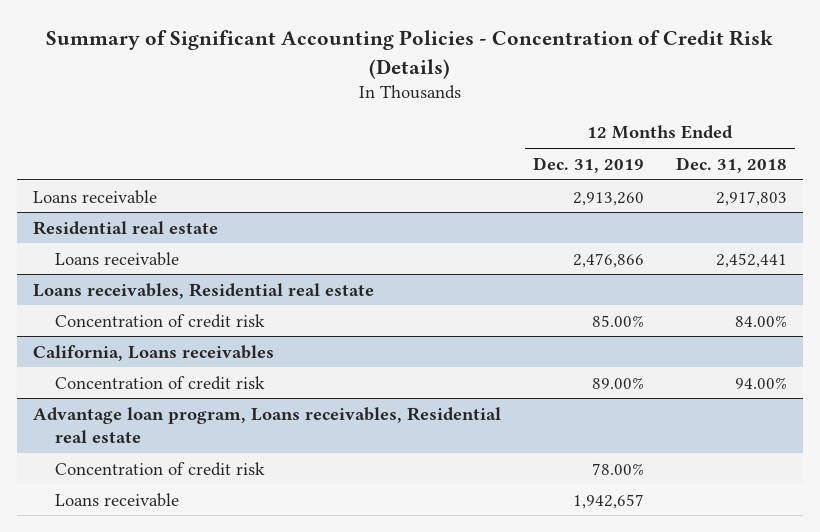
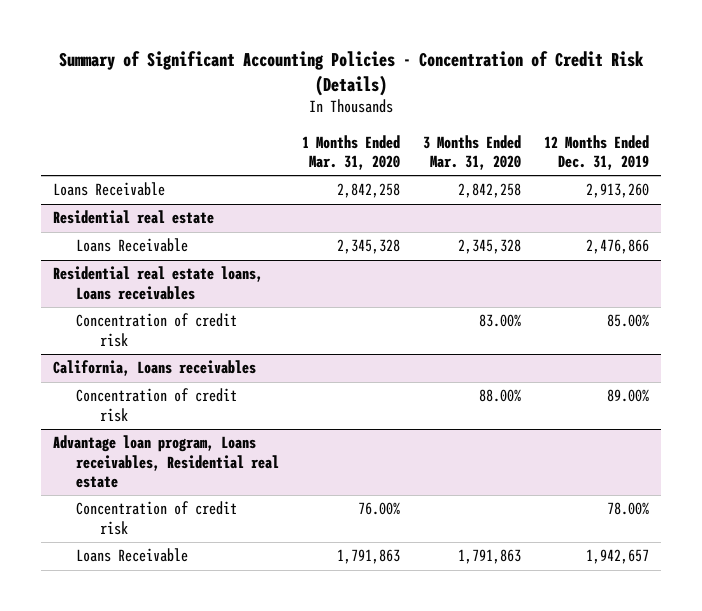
[676,156,788,173] Dec. 31, 2018 -> none
none -> [302,134,401,170] 1 Months Ended Mar. 31, 2020
none -> [423,134,522,170] 3 Months Ended Mar. 31, 2020
[32,189,157,204] Loans receivable -> [52,182,165,197] Loans Receivable
[55,251,180,266] Loans receivable -> [76,238,189,253] Loans Receivable
[32,282,374,299] Loans receivables, Residential real estate -> [52,266,263,300] Residential real estate loans, Loans receivables
[55,492,180,507] Loans receivable -> [76,548,189,563] Loans Receivable

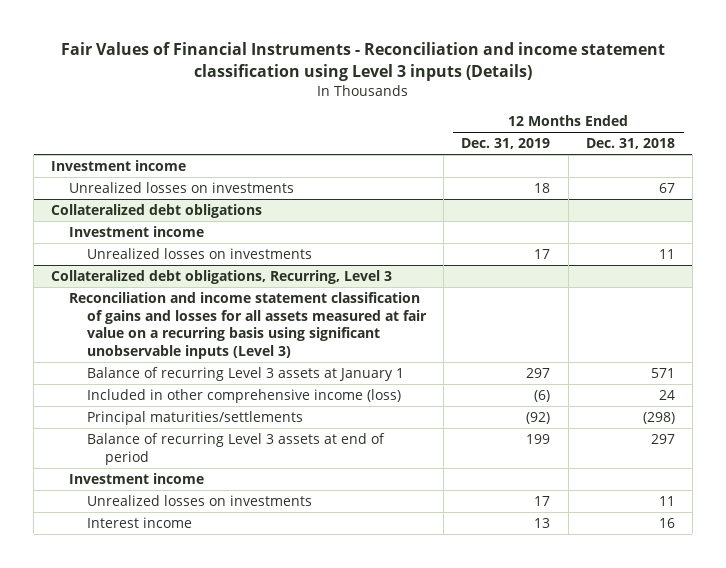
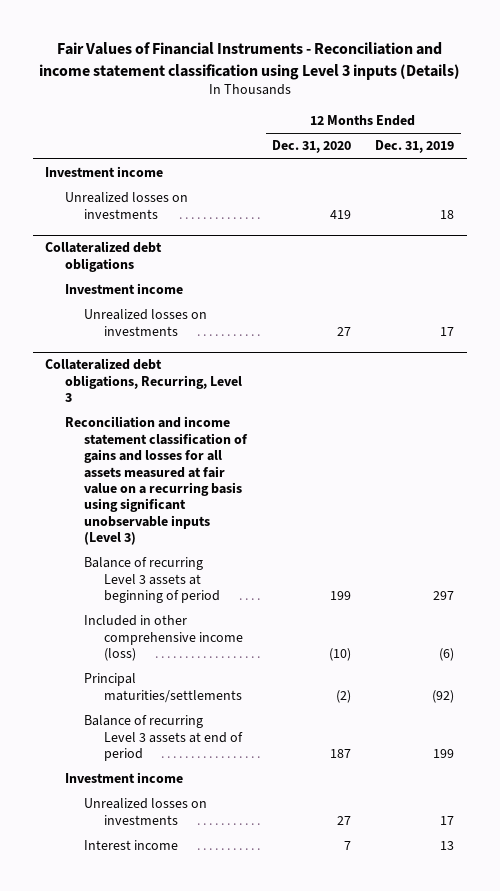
[585,138,675,150] Dec. 31, 2018 -> none
none -> [271,140,351,154] Dec. 31, 2020
[87,367,405,382] Balance of recurring Level 3 assets at January 1 -> [84,557,221,604] Balance of recurring Level 3 assets at beginning of period

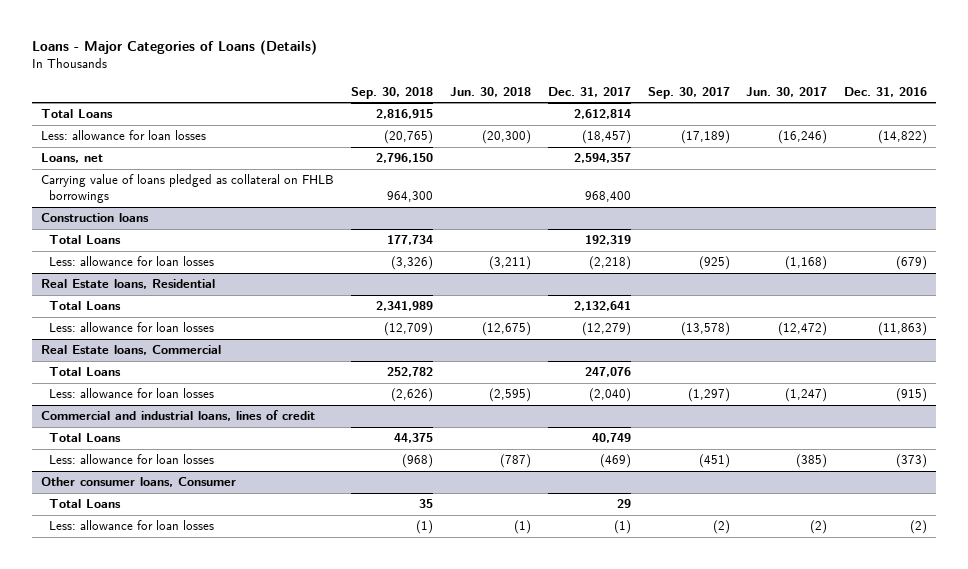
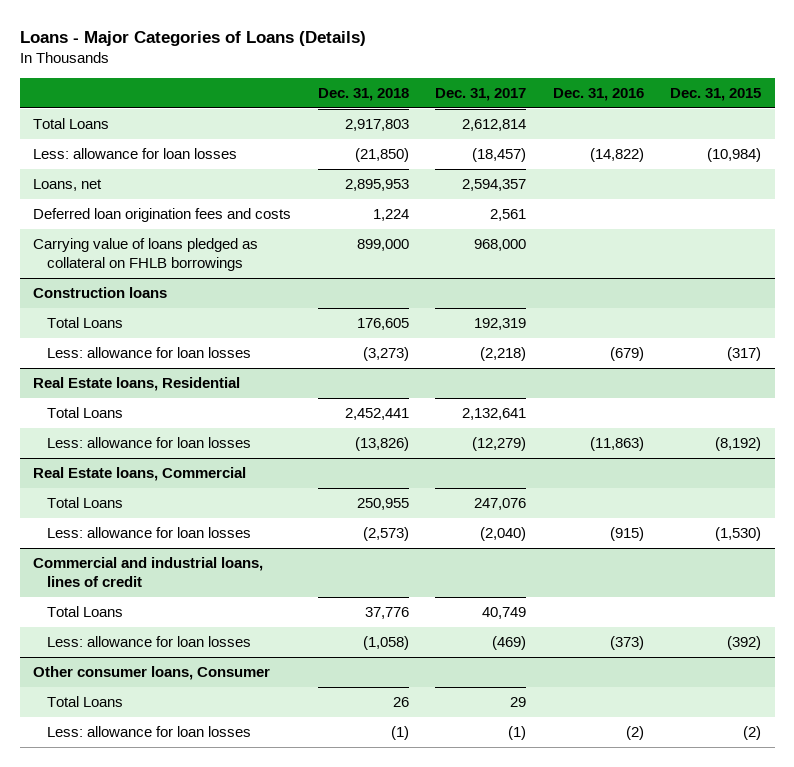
[350,86,433,99] Sep. 30, 2018 -> none
[449,86,531,97] Jun. 30, 2018 -> none
[647,86,730,99] Sep. 30, 2017 -> none
[746,86,828,97] Jun. 30, 2017 -> none
none -> [317,87,409,101] Dec. 31, 2018
none -> [670,87,762,101] Dec. 31, 2015
none -> [33,208,292,223] Deferred loan origination fees and costs
[584,191,631,203] 968,400 -> [474,239,527,252] 968,000

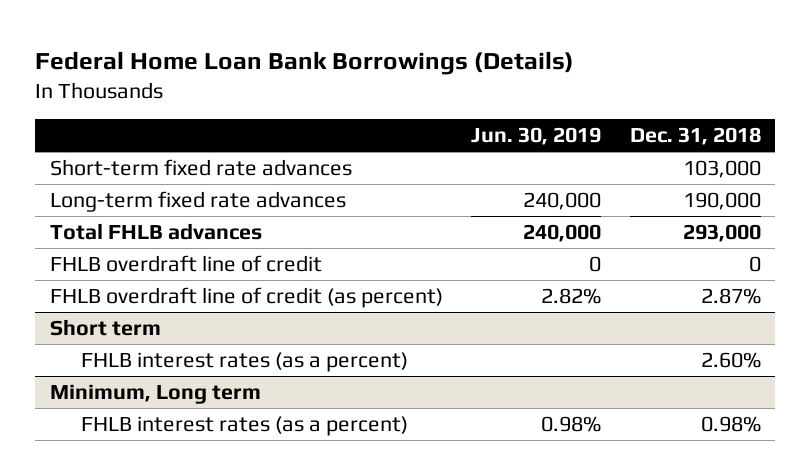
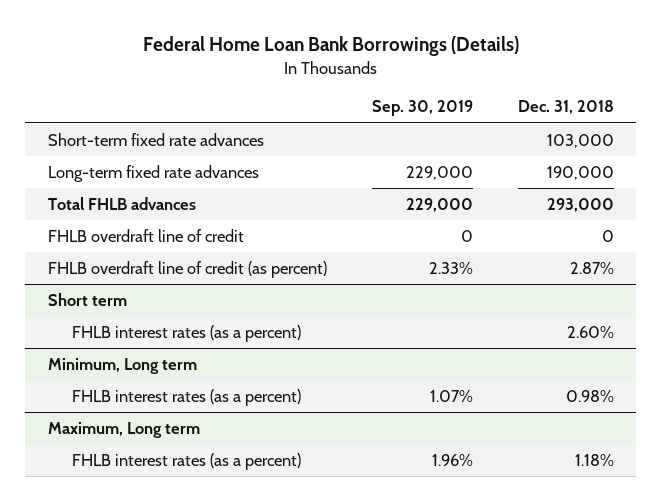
[471,127,602,146] Jun. 30, 2019 -> none
none -> [371,100,473,117] Sep. 30, 2019
none -> [47,422,200,439] Maximum, Long term
none -> [72,453,302,471] FHLB interest rates (as a percent)

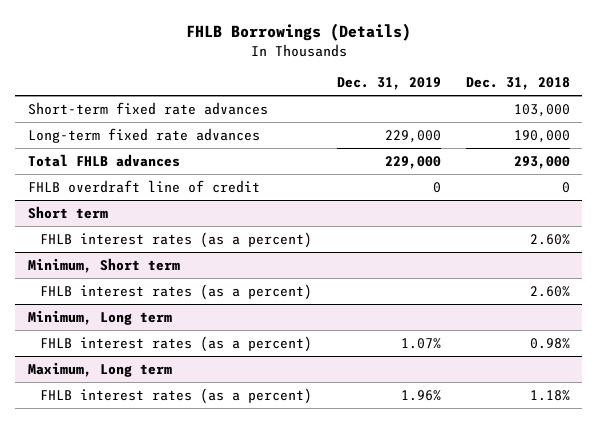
[142,36,519,57] Federal Home Loan Bank Borrowings (Details) -> [185,22,411,41] FHLB Borrowings (Details)
[371,100,473,117] Sep. 30, 2019 -> none
none -> [336,77,441,91] Dec. 31, 2019
[47,261,327,279] FHLB overdraft line of credit (as percent) -> none
none -> [27,257,180,273] Minimum, Short term
none -> [39,283,312,300] FHLB interest rates (as a percent)

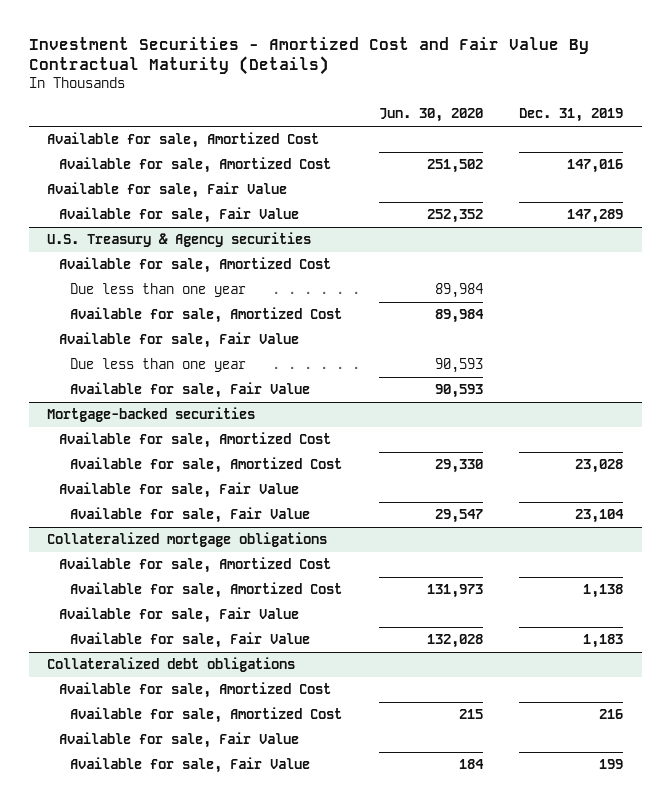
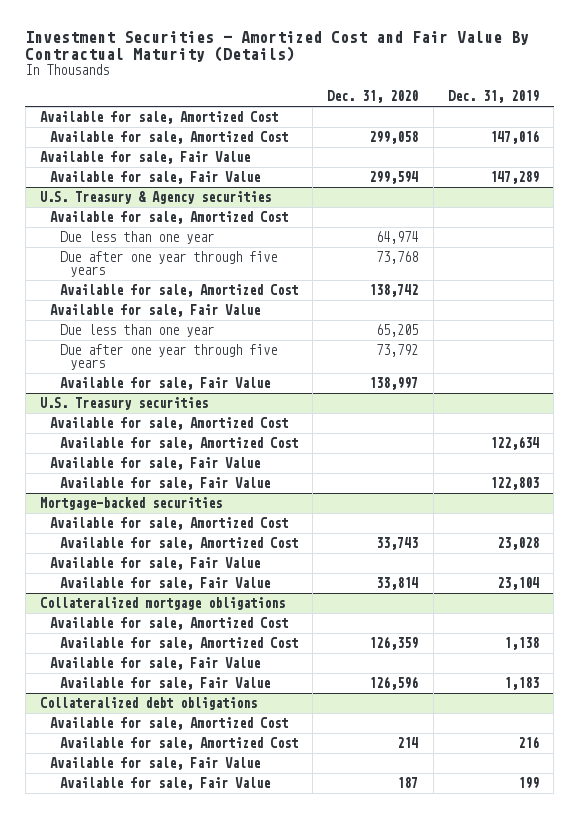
[378,108,483,123] Jun. 30, 2020 -> none
none -> [327,90,419,104] Dec. 31, 2020
none -> [59,251,277,278] Due after one year through five years
none -> [59,344,277,371] Due after one year through five years
none -> [39,397,208,411] U.S. Treasury securities
none -> [49,417,288,431] Available for sale, Amortized Cost
none -> [59,437,298,451] Available for sale, Amortized Cost
none -> [49,457,260,471] Available for sale, Fair Value
none -> [59,477,270,491] Available for sale, Fair Value

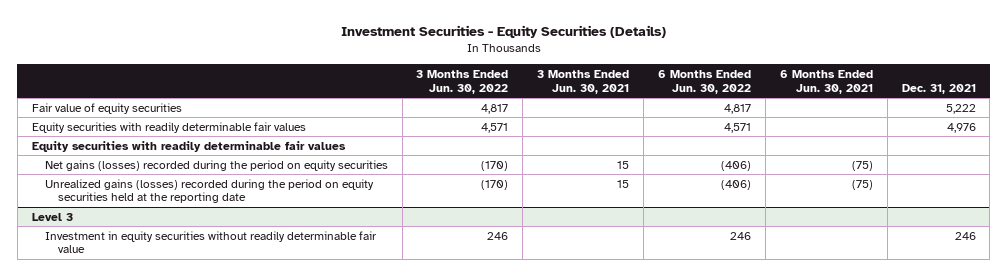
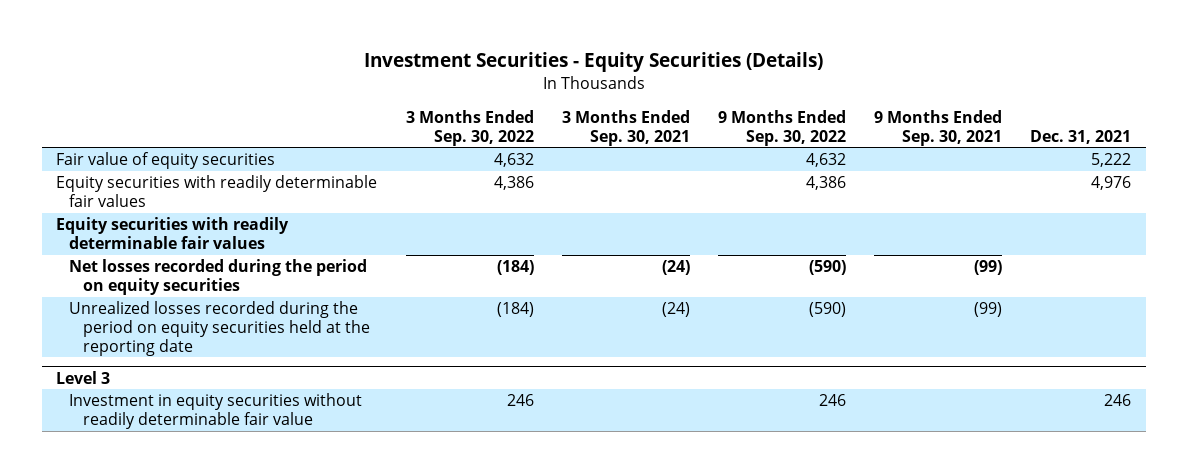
[416,69,509,94] 3 Months Ended Jun. 30, 2022 -> none
[537,69,630,94] 3 Months Ended Jun. 30, 2021 -> none
[657,69,751,94] 6 Months Ended Jun. 30, 2022 -> none
[779,69,873,94] 6 Months Ended Jun. 30, 2021 -> none
none -> [405,109,534,146] 3 Months Ended Sep. 30, 2022
none -> [561,109,690,146] 3 Months Ended Sep. 30, 2021
none -> [717,109,846,146] 9 Months Ended Sep. 30, 2022
none -> [874,109,1003,146] 9 Months Ended Sep. 30, 2021
[44,159,388,171] Net gains (losses) recorded during the period on equity securities -> [69,259,368,295] Net losses recorded during the period on equity securities
[44,178,374,204] Unrealized gains (losses) recorded during the period on equity securities held at the reporting date -> [69,301,370,356] Unrealized losses recorded during the period on equity securities held at the reporting date

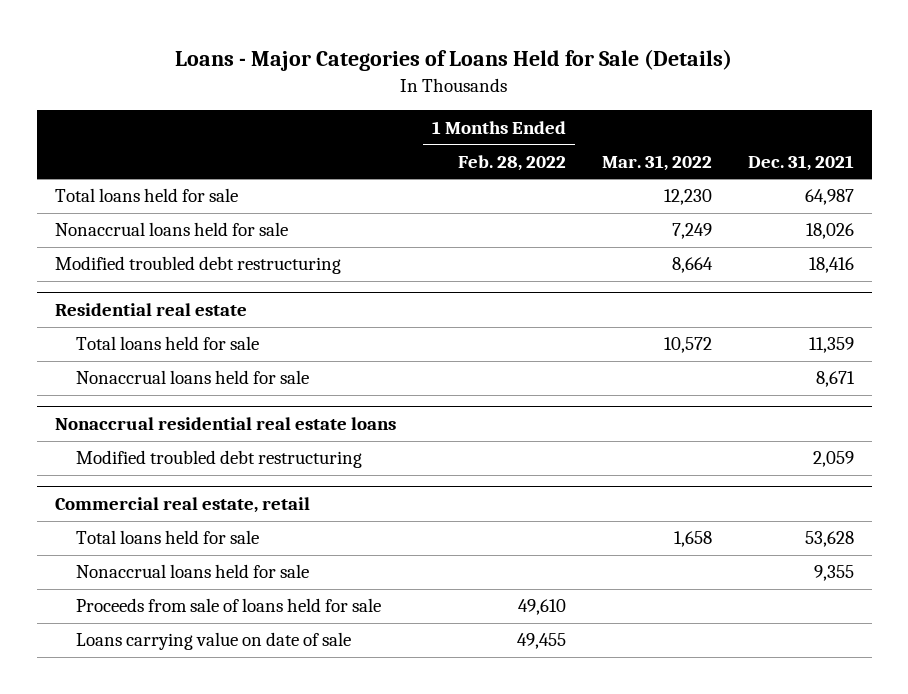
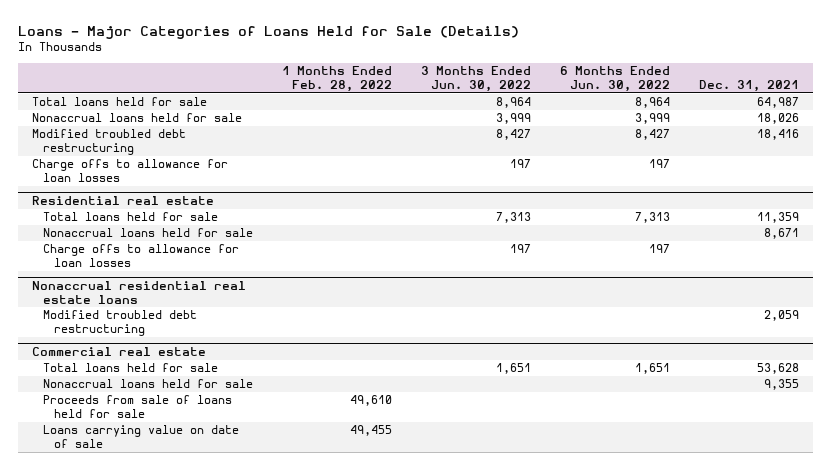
[601,154,712,171] Mar. 31, 2022 -> none
none -> [421,66,532,92] 3 Months Ended Jun. 30, 2022
none -> [560,66,671,92] 6 Months Ended Jun. 30, 2022
none -> [32,159,229,182] Charge offs to allowance for loan losses
none -> [43,244,240,267] Charge offs to allowance for loan losses
[54,497,310,514] Commercial real estate, retail -> [32,347,207,357] Commercial real estate

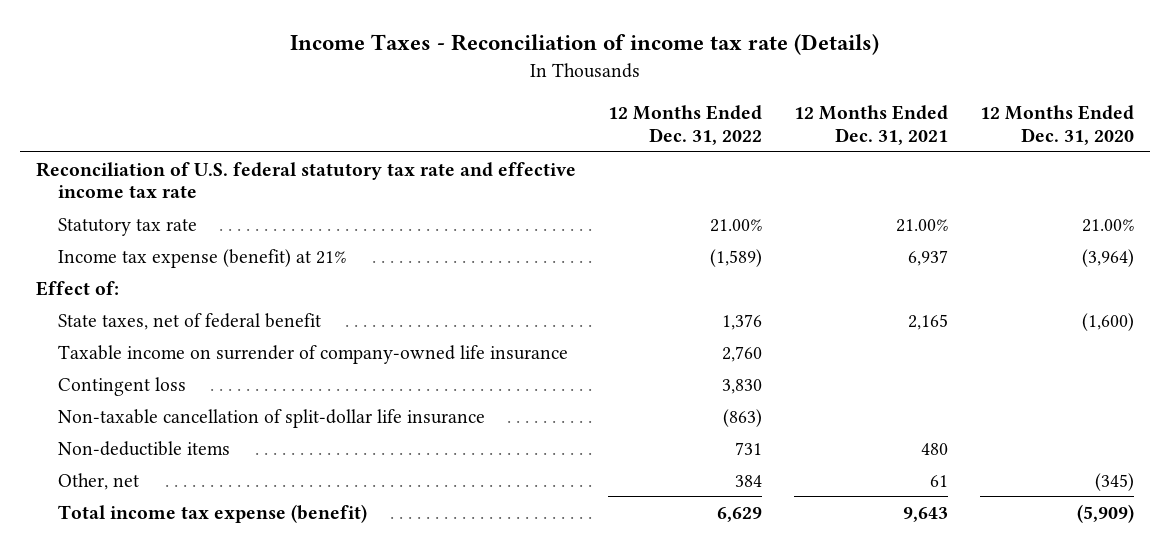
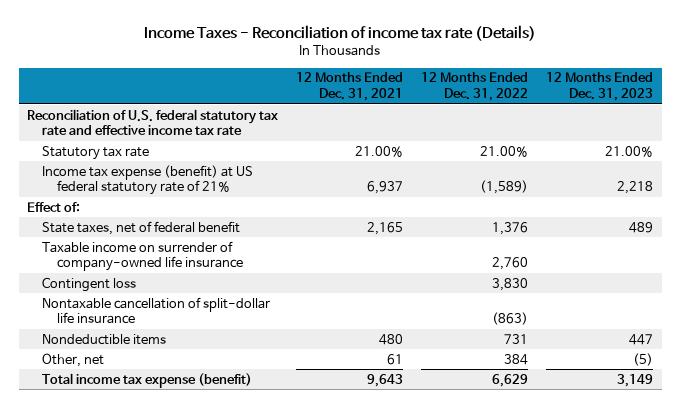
[979,105,1134,146] 12 Months Ended Dec. 31, 2020 -> none
none -> [546,72,654,102] 12 Months Ended Dec. 31, 2023
[57,248,346,268] Income tax expense (benefit) at 21% -> [42,164,254,196] Income tax expense (benefit) at US federal statutory rate of 21%
[57,408,485,428] Non-taxable cancellation of split-dollar life insurance -> [42,296,271,325] Nontaxable cancellation of split-dollar life insurance
[57,440,230,456] Non-deductible items -> [42,333,167,345] Nondeductible items

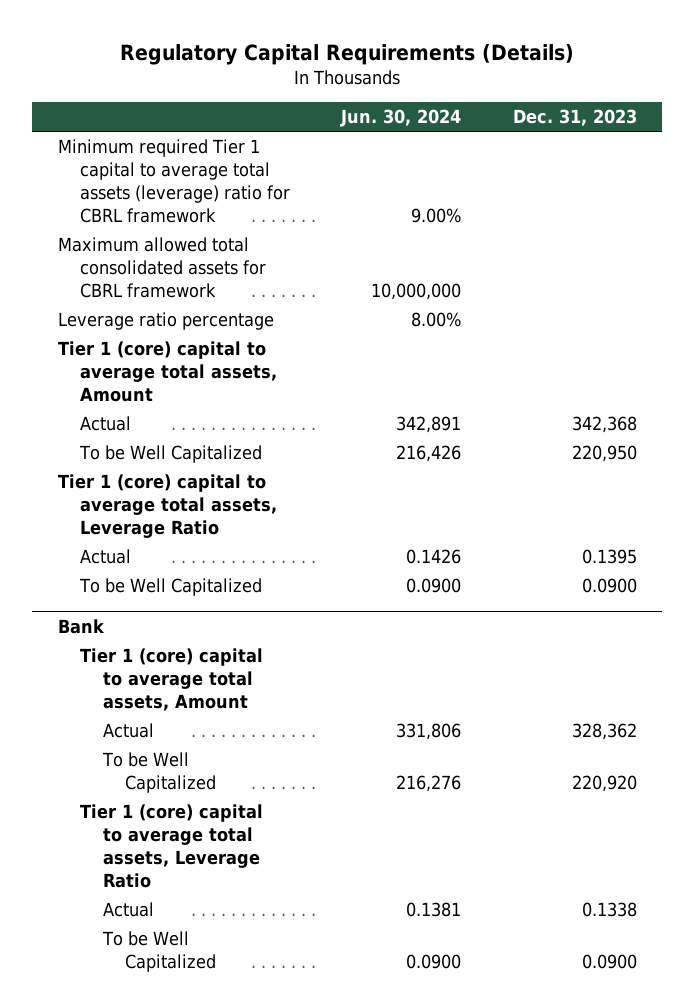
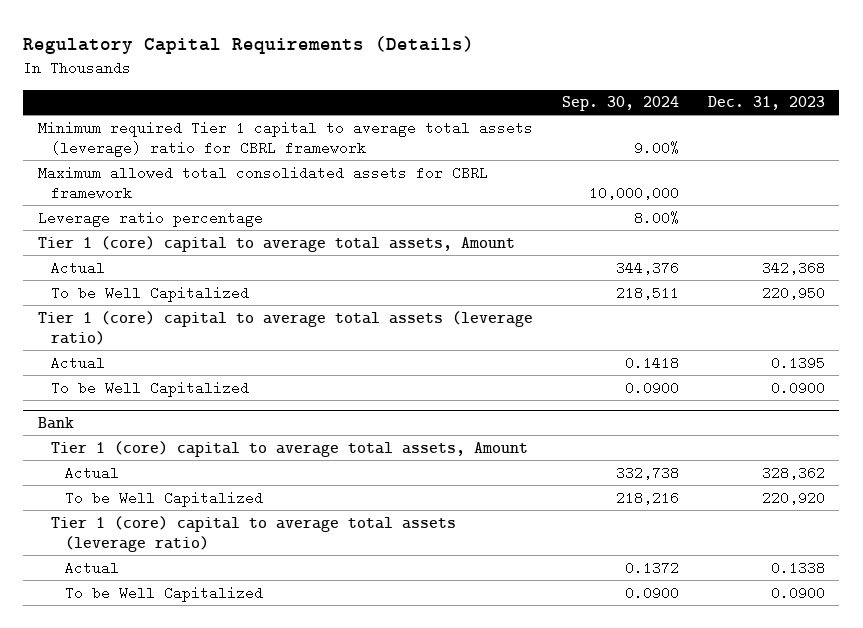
[340,109,462,128] Jun. 30, 2024 -> none
none -> [561,96,679,112] Sep. 30, 2024
[57,474,278,539] Tier 1 (core) capital to average total assets, Leverage Ratio -> [37,310,533,346] Tier 1 (core) capital to average total assets (leverage ratio)
[80,804,264,889] Tier 1 (core) capital to average total assets, Leverage Ratio -> [51,515,457,553] Tier 1 (core) capital to average total assets (leverage ratio)

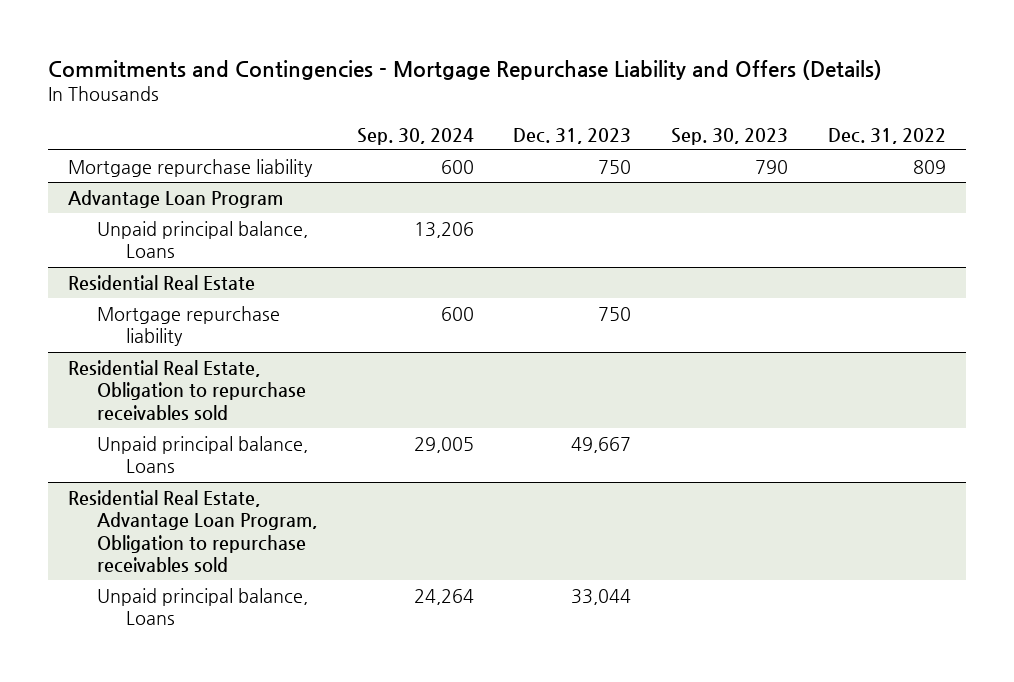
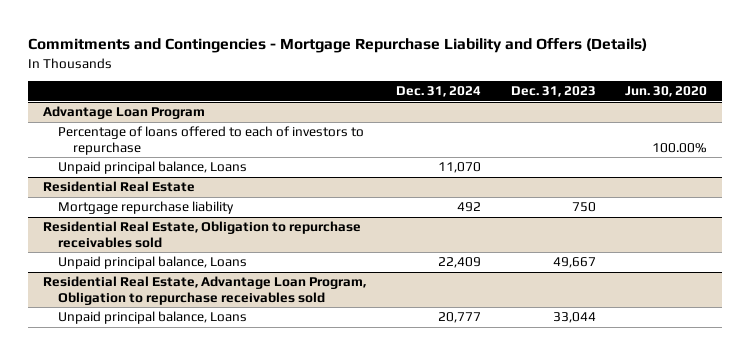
[356,127,474,145] Sep. 30, 2024 -> none
[671,127,789,145] Sep. 30, 2023 -> none
[828,127,947,144] Dec. 31, 2022 -> none
none -> [395,86,481,98] Dec. 31, 2024
none -> [625,86,708,98] Jun. 30, 2020
[67,158,313,177] Mortgage repurchase liability -> none
none -> [57,126,364,155] Percentage of loans offered to each of investors to repurchase

